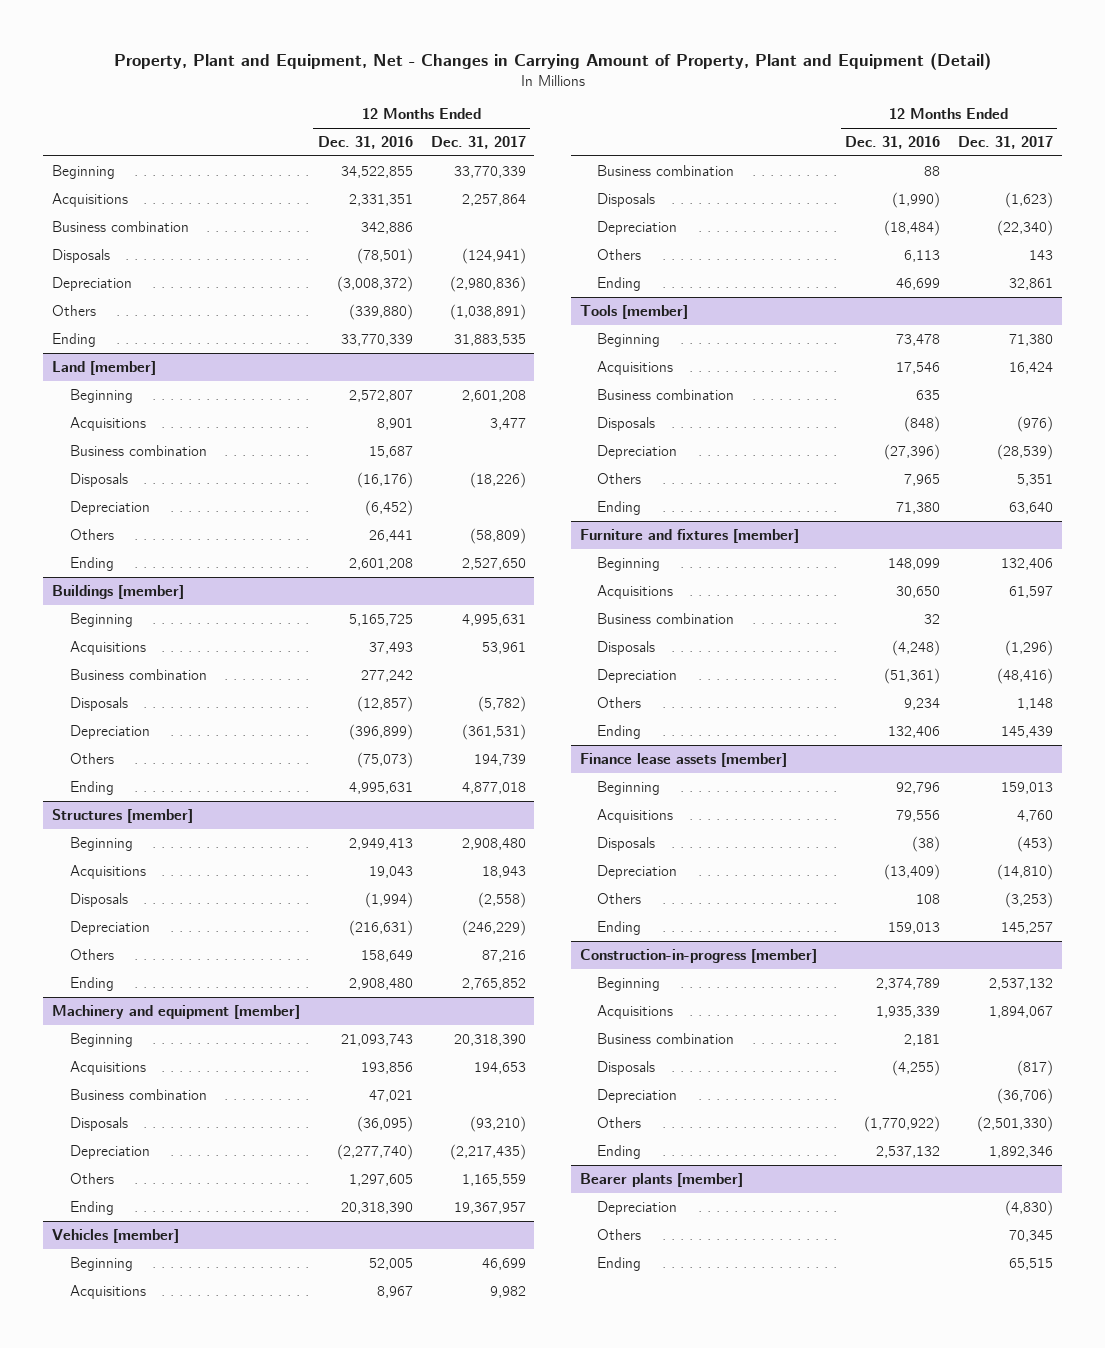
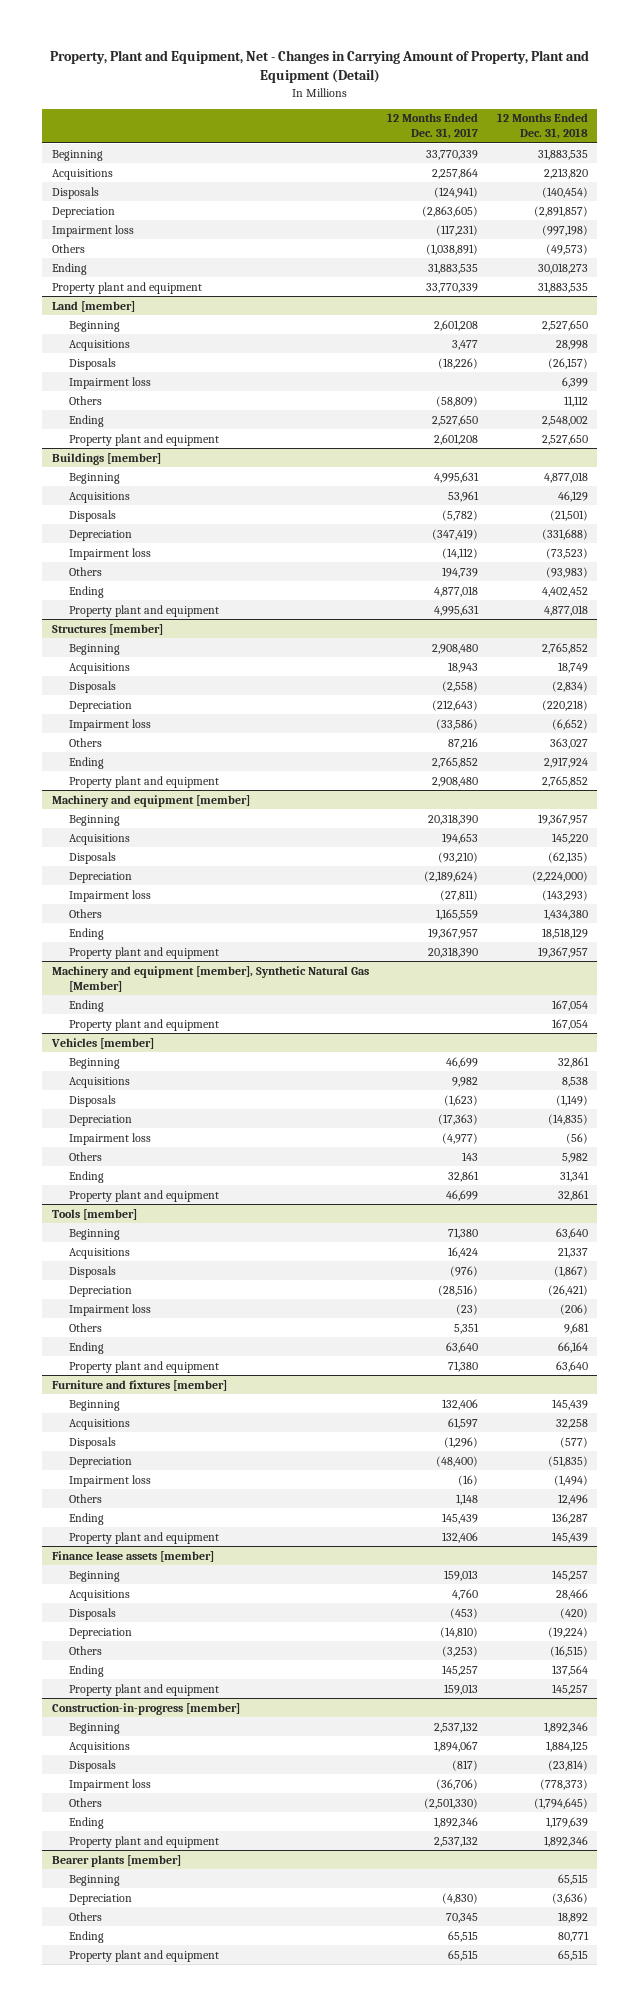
[317,135,413,149] Dec. 31, 2016 -> none
none -> [496,113,588,140] 12 Months Ended Dec. 31, 2018
[52,220,190,232] Business combination -> none
[449,275,526,292] (2,980,836) -> [422,205,479,217] (2,863,605)
none -> [51,224,134,237] Impairment loss
none -> [51,281,202,294] Property plant and equipment
[69,444,207,456] Business combination -> none
[69,500,150,515] Depreciation -> none
none -> [69,376,152,389] Impairment loss
none -> [69,433,220,446] Property plant and equipment
[69,668,207,680] Business combination -> none
[461,723,526,740] (361,531) -> [432,528,479,540] (347,419)
none -> [69,547,152,560] Impairment loss
none -> [69,604,220,617] Property plant and equipment
[461,919,526,936] (246,229) -> [432,699,479,711] (212,643)
none -> [69,718,152,731] Impairment loss
none -> [69,775,220,788] Property plant and equipment
[69,1088,207,1100] Business combination -> none
[449,1143,526,1160] (2,217,435) -> [424,870,479,882] (2,189,624)
none -> [69,889,152,902] Impairment loss
none -> [69,946,220,959] Property plant and equipment
none -> [51,965,369,992] Machinery and equipment [member], Synthetic Natural Gas [Member]
none -> [69,999,105,1012] Ending
none -> [69,1018,220,1031] Property plant and equipment
[597,164,735,176] Business combination -> none
[997,219,1054,236] (22,340) -> [438,1113,479,1125] (17,363)
none -> [69,1132,152,1145] Impairment loss
none -> [69,1189,220,1202] Property plant and equipment
[597,388,735,400] Business combination -> none
[997,443,1054,460] (28,539) -> [438,1284,479,1296] (28,516)
none -> [69,1303,152,1316] Impairment loss
none -> [69,1360,220,1373] Property plant and equipment
[597,612,735,624] Business combination -> none
[997,667,1054,684] (48,416) -> [436,1455,479,1467] (48,400)
none -> [69,1474,152,1487] Impairment loss
none -> [69,1531,220,1544] Property plant and equipment
none -> [69,1683,220,1696] Property plant and equipment
[597,1032,735,1044] Business combination -> none
[597,1088,678,1103] Depreciation -> [69,1778,152,1791] Impairment loss
none -> [69,1835,220,1848] Property plant and equipment
none -> [69,1874,121,1886] Beginning
none -> [69,1949,220,1962] Property plant and equipment

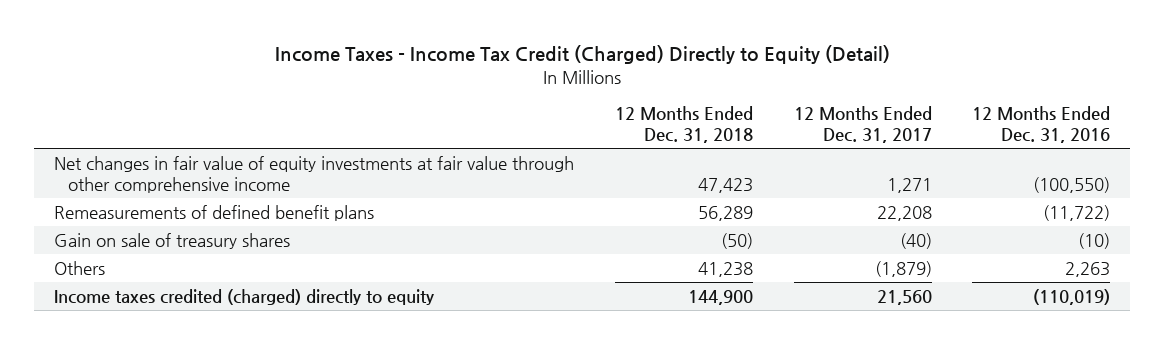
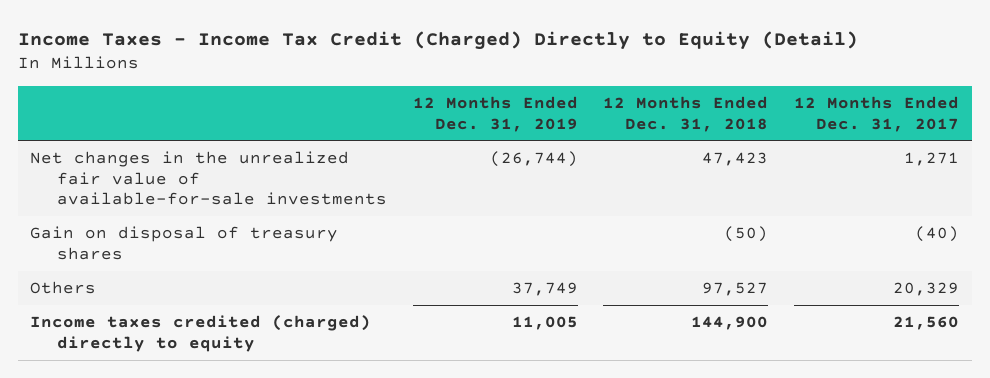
[972,106,1111,144] 12 Months Ended Dec. 31, 2016 -> none
none -> [412,95,578,132] 12 Months Ended Dec. 31, 2019
[54,204,375,221] Remeasurements of defined benefit plans -> none
[54,155,575,193] Net changes in fair value of equity investments at fair value through other comprehensive income -> [30,151,387,206] Net changes in the unrealized fair value of available-for-sale investments
[54,232,291,249] Gain on sale of treasury shares -> [30,226,339,260] Gain on disposal of treasury shares
[698,261,754,277] 41,238 -> [702,282,769,297] 97,527
[874,260,932,277] (1,879) -> [893,282,960,297] 20,329

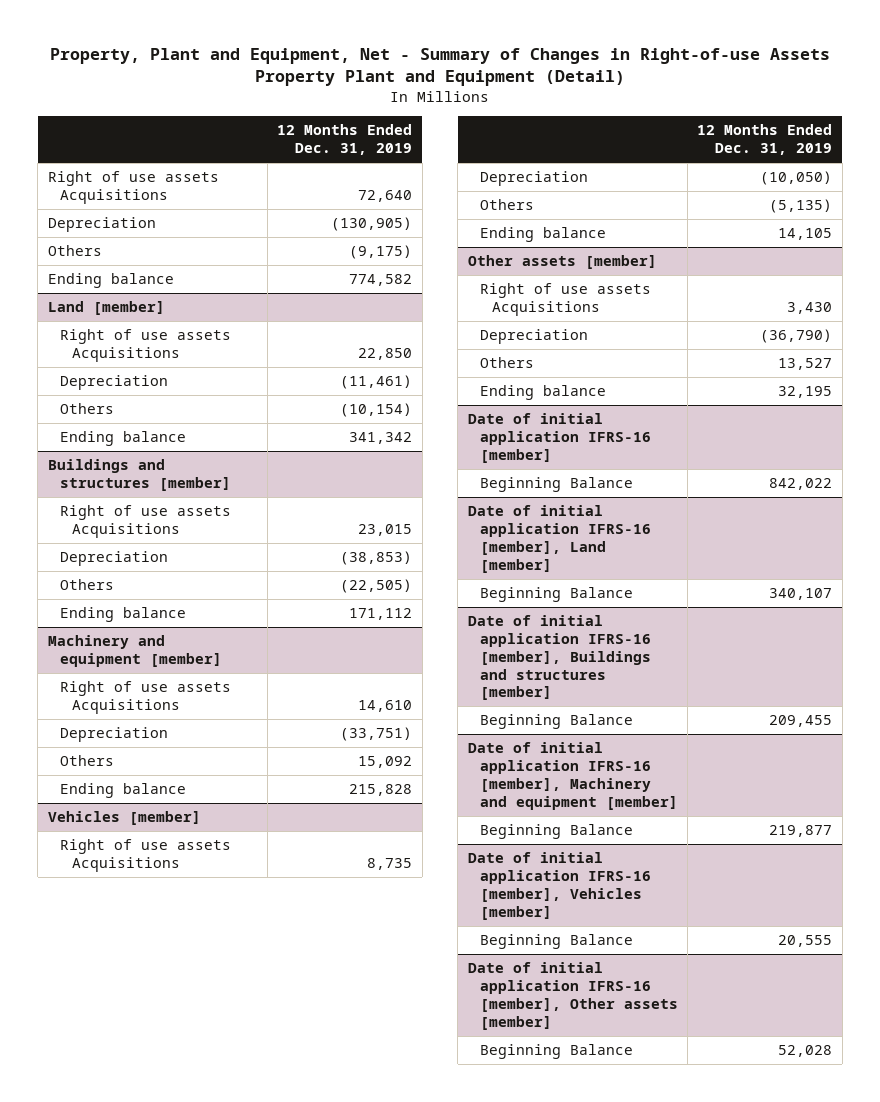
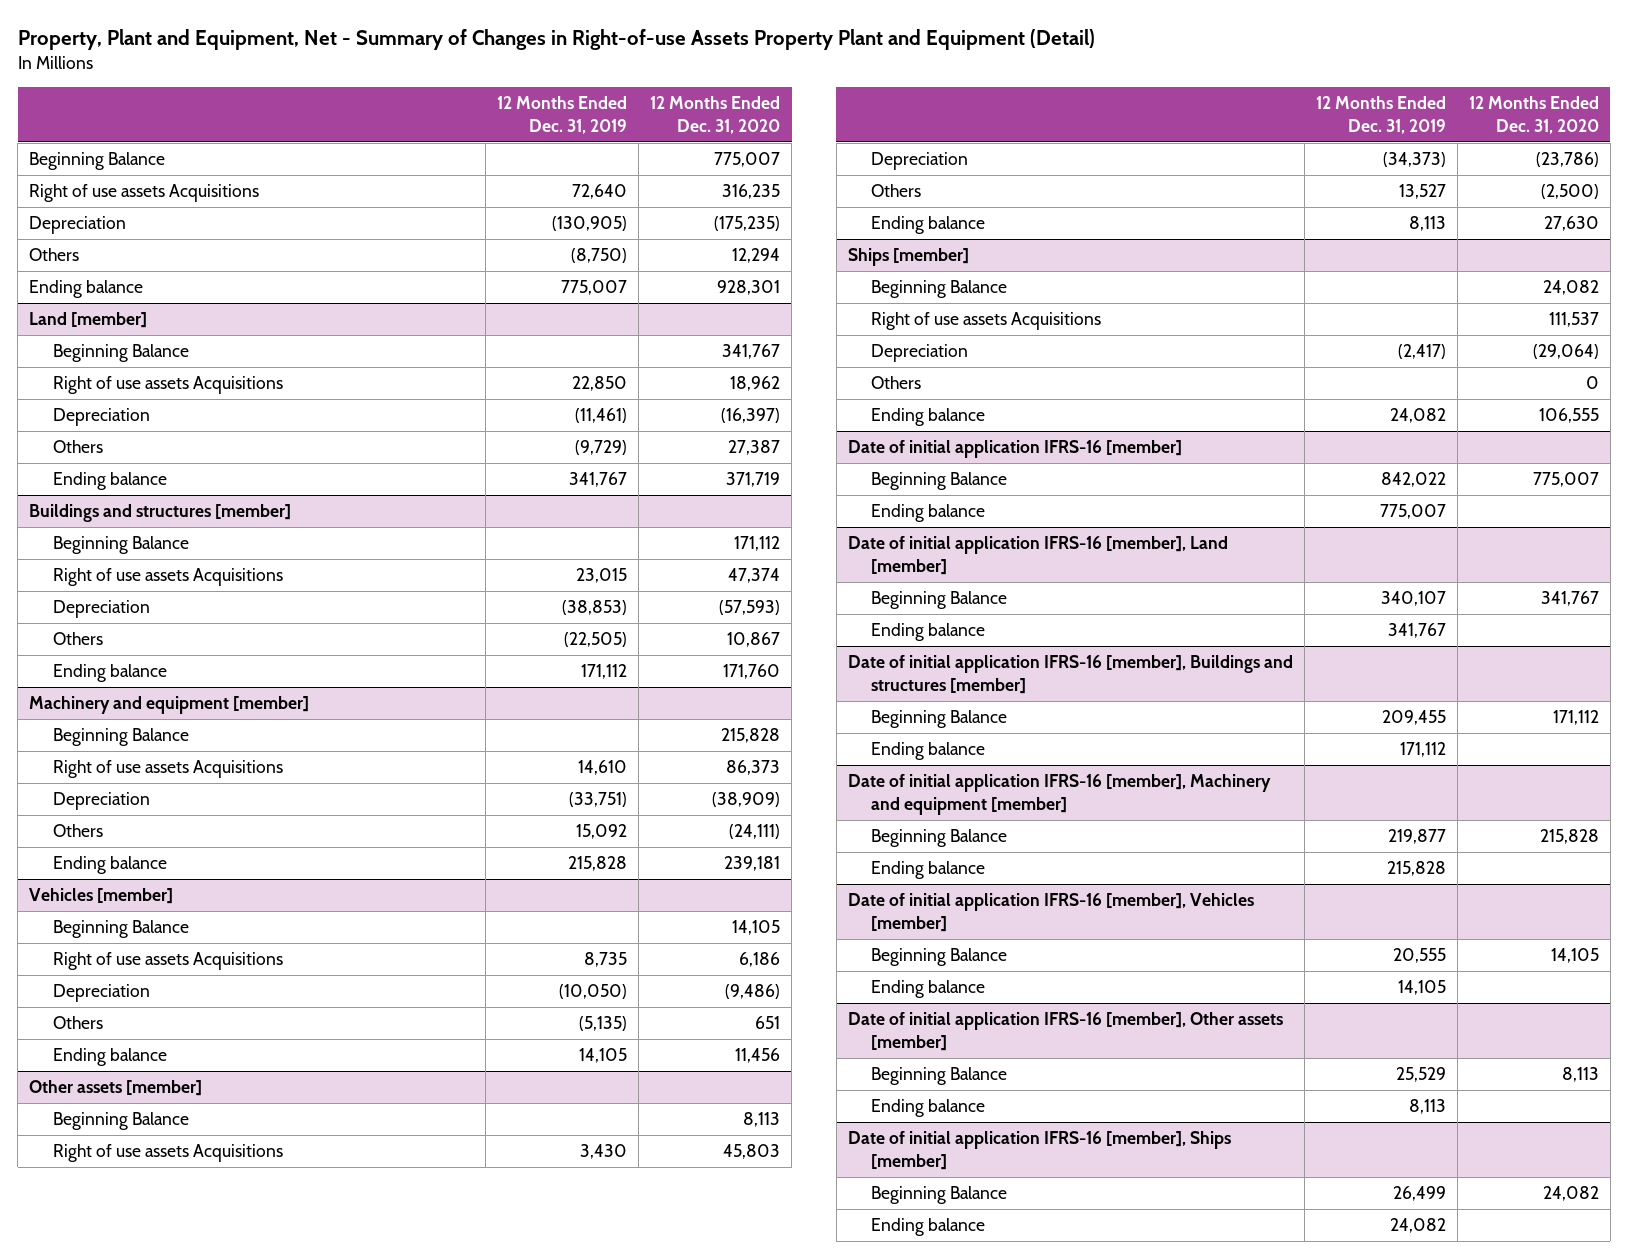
none -> [650,96,781,134] 12 Months Ended Dec. 31, 2020
none -> [29,152,166,171] Beginning Balance
[349,245,413,260] (9,175) -> [571,248,628,264] (8,750)
[349,274,413,287] 774,582 -> [561,280,628,296] 775,007
none -> [52,344,189,363] Beginning Balance
[340,403,413,418] (10,154) -> [575,440,628,456] (9,729)
[349,432,413,445] 341,342 -> [569,472,628,488] 341,767
none -> [52,536,189,555] Beginning Balance
none -> [52,728,189,747] Beginning Balance
none -> [52,920,189,939] Beginning Balance
none -> [52,1112,189,1131] Beginning Balance
[760,329,833,344] (36,790) -> [1382,152,1446,168] (34,373)
[778,386,833,399] 32,195 -> [1408,216,1446,232] 8,113
none -> [847,248,969,267] Ships [member]
none -> [870,280,1007,299] Beginning Balance
none -> [870,312,1101,331] Right of use assets Acquisitions
none -> [870,344,968,363] Depreciation
none -> [870,376,921,390] Others
none -> [870,408,985,427] Ending balance
none -> [870,504,985,523] Ending balance
none -> [870,623,985,642] Ending balance
none -> [870,742,985,761] Ending balance
none -> [870,861,985,880] Ending balance
none -> [870,980,985,999] Ending balance
[778,1045,833,1058] 52,028 -> [1395,1067,1446,1083] 25,529
none -> [870,1099,985,1118] Ending balance
none -> [847,1131,1231,1170] Date of initial application IFRS-16 [member], Ships [member]
none -> [870,1186,1007,1205] Beginning Balance
none -> [870,1218,985,1237] Ending balance

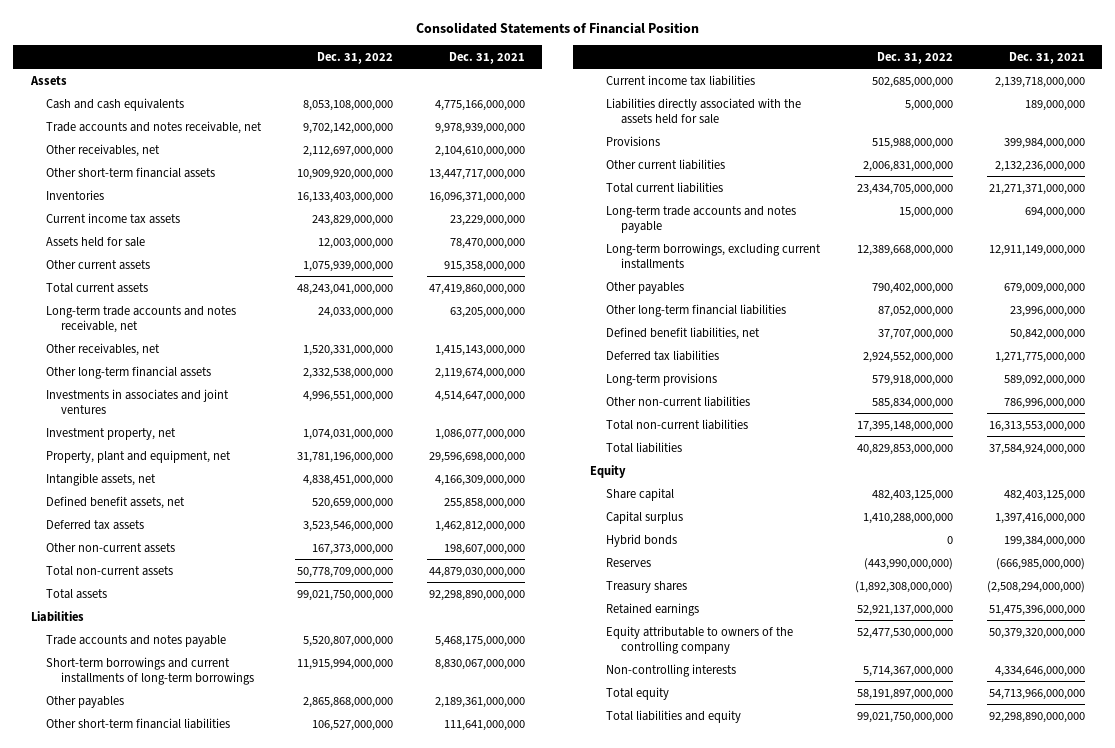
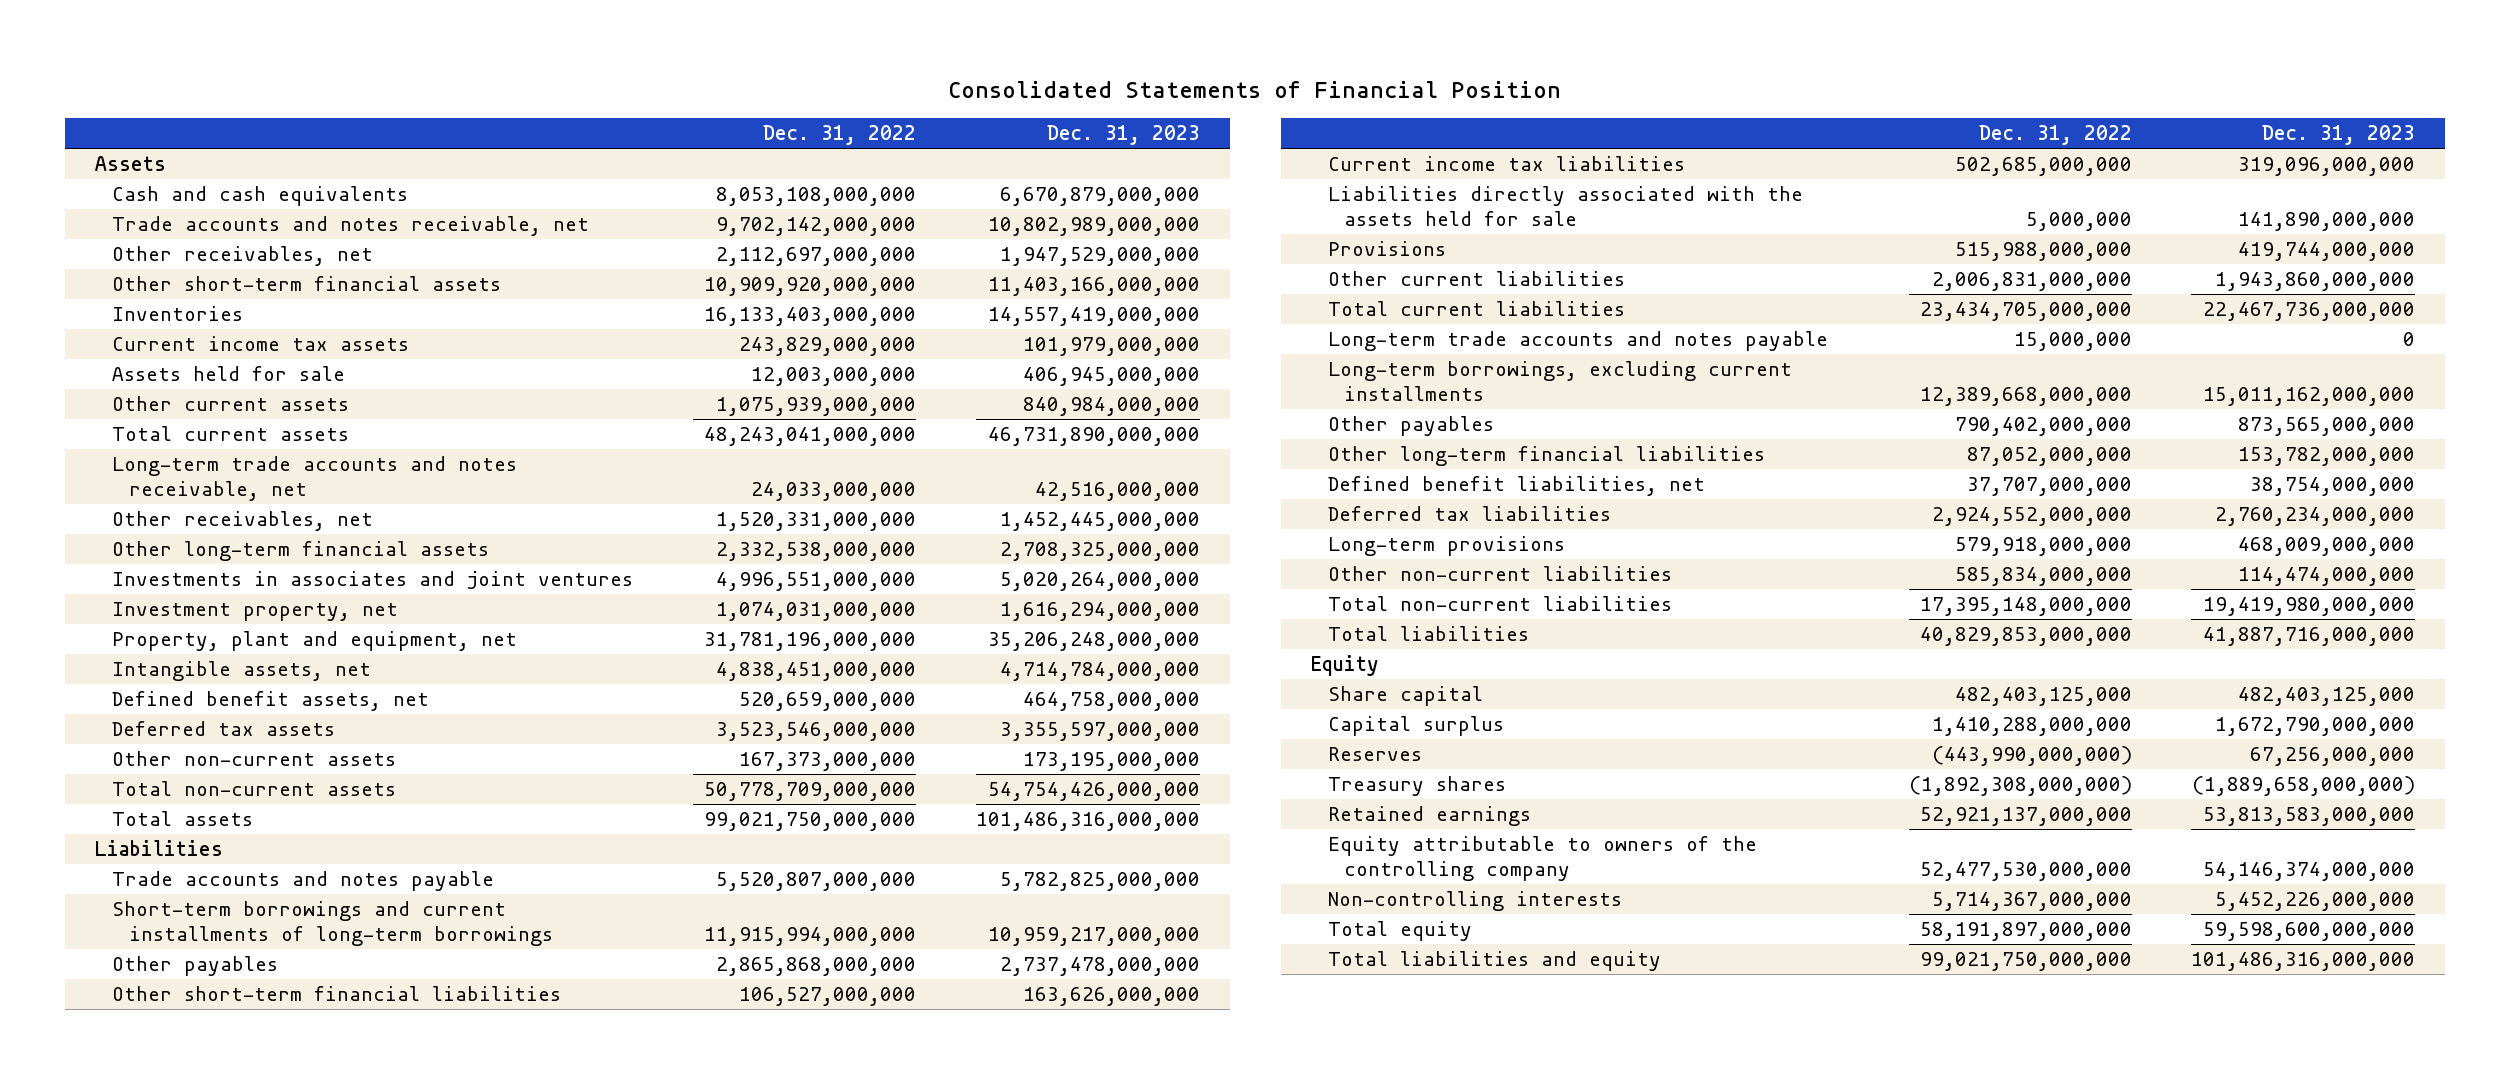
[449,51,526,64] Dec. 31, 2021 -> none
none -> [1046,125,1200,146] Dec. 31, 2023
[605,533,677,547] Hybrid bonds -> none

